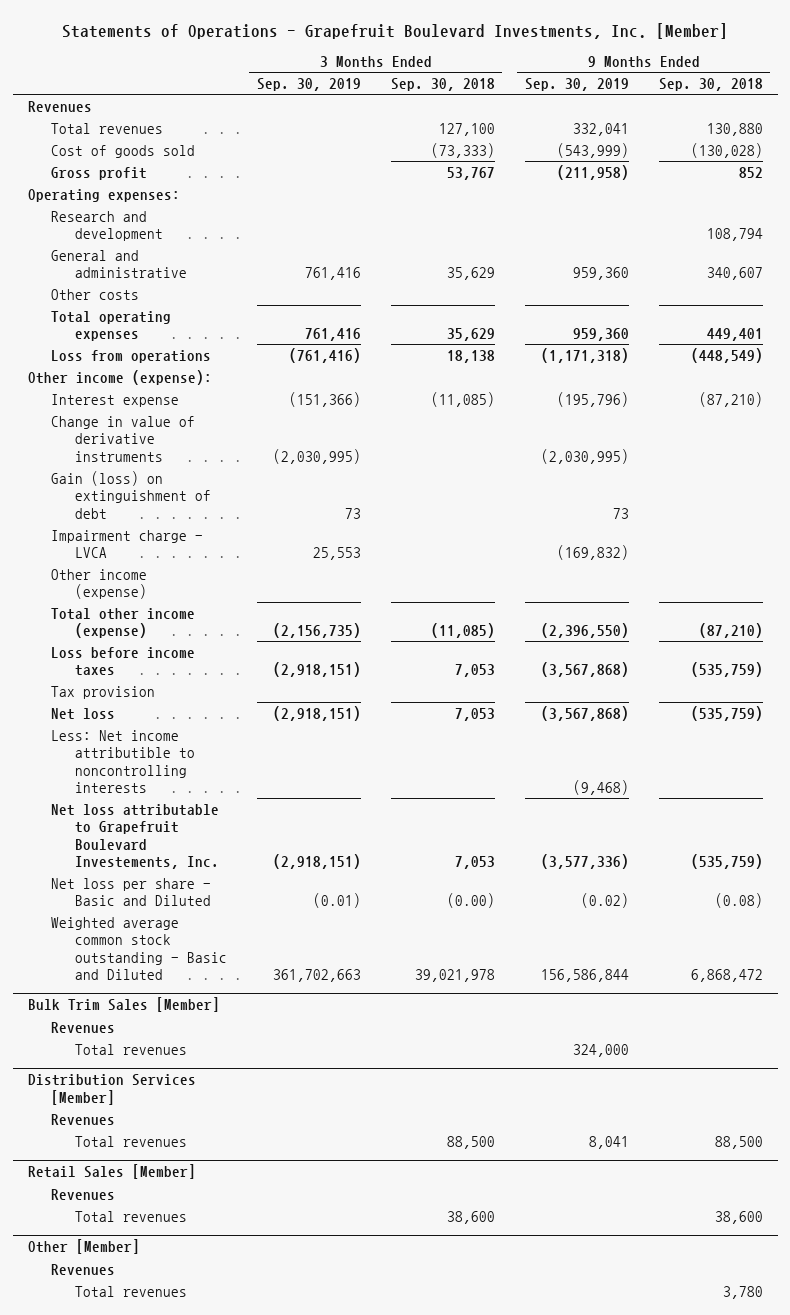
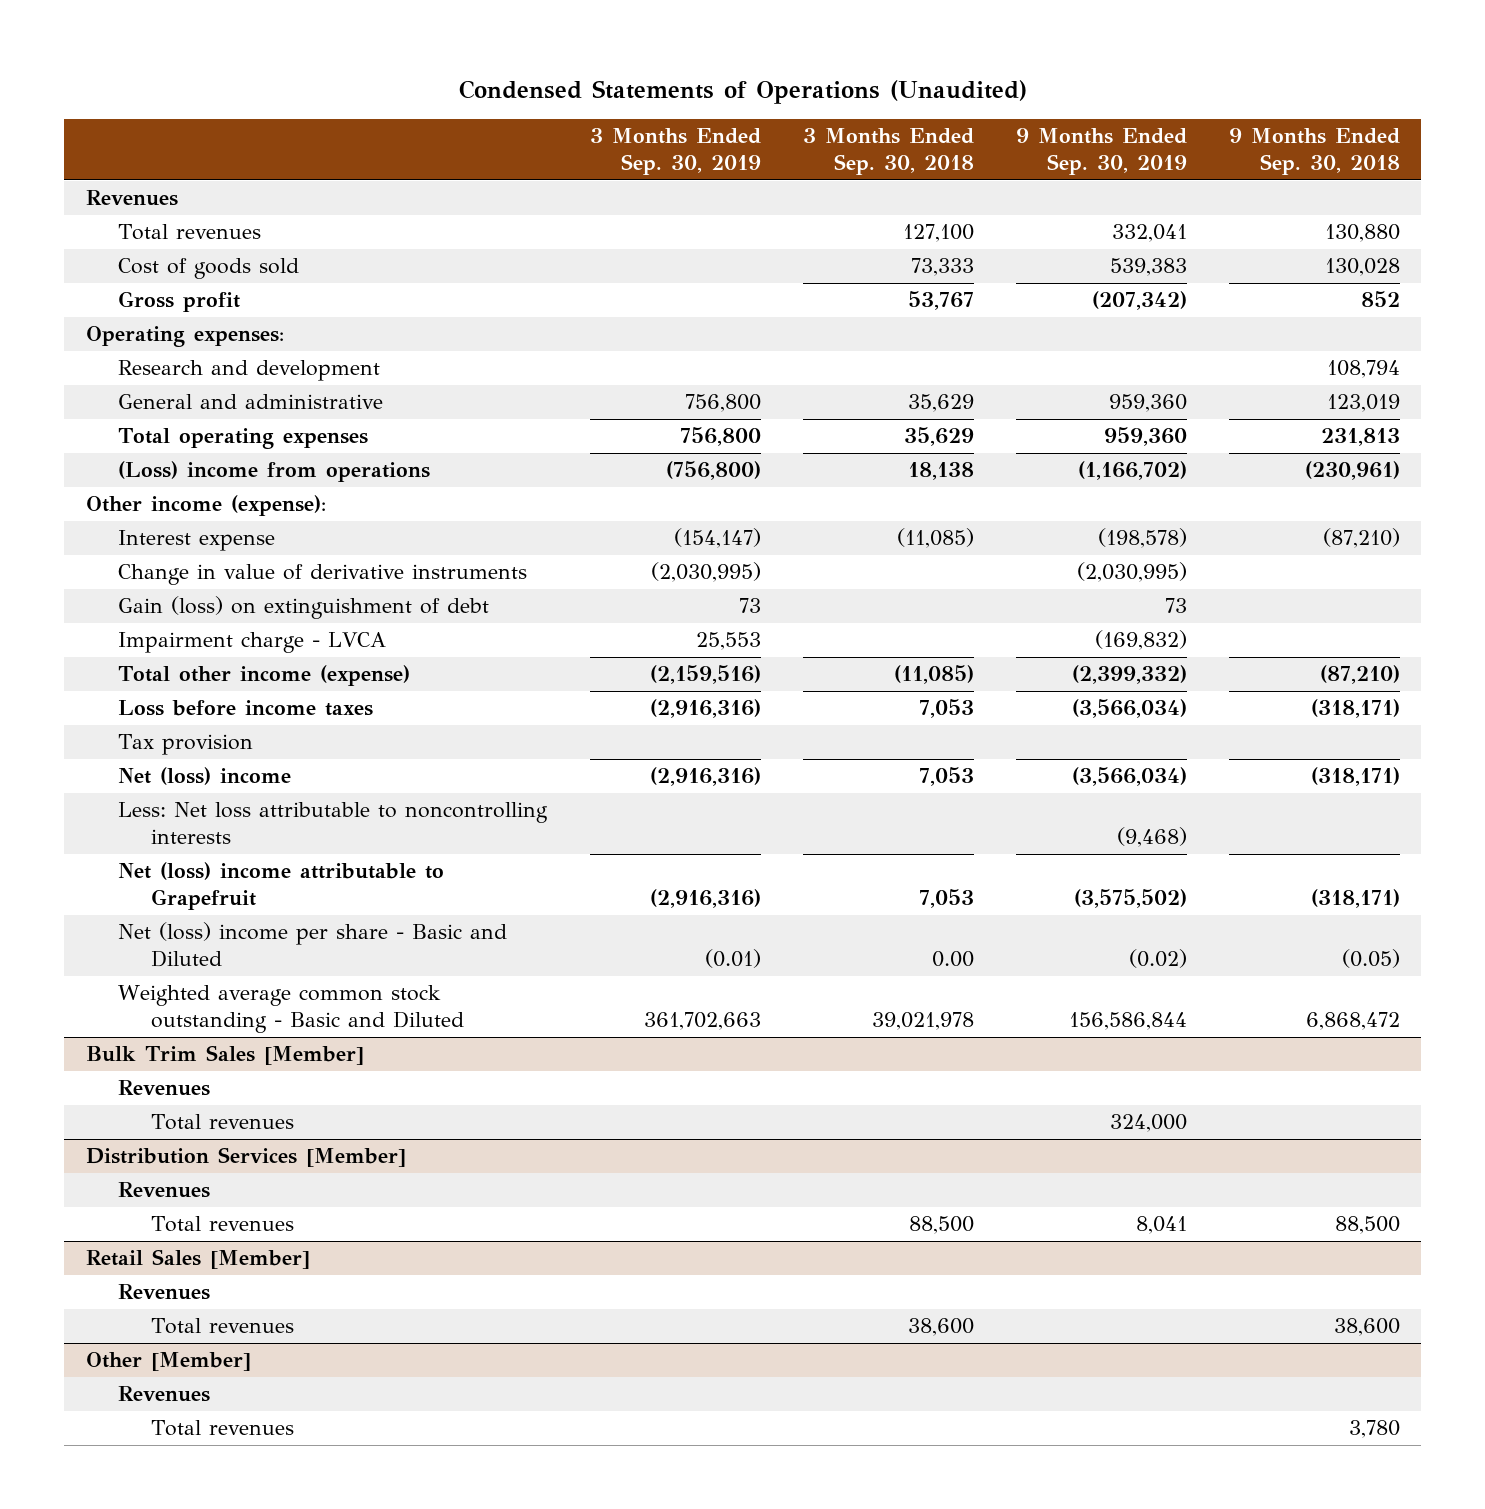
[62,22,729,39] Statements of Operations - Grapefruit Boulevard Investments, Inc. [Member] -> [458,79,1027,104] Condensed Statements of Operations (Unaudited)
[430,142,495,158] (73,333) -> [910,258,974,277] 73,333
[556,142,629,158] (543,999) -> [1109,258,1187,277] 539,383
[690,142,763,158] (130,028) -> [1324,258,1400,277] 130,028
[556,164,629,180] (211,958) -> [1091,291,1187,311] (207,342)
[51,288,140,300] Other costs -> none
[304,267,361,281] 761,416 -> [684,394,761,413] 756,800
[706,267,763,281] 340,607 -> [1326,394,1400,413] 123,019
[304,328,361,342] 761,416 -> [679,427,761,447] 756,800
[706,328,763,342] 449,401 -> [1320,428,1400,447] 231,813
[51,349,212,363] Loss from operations -> [118,461,431,483] (Loss) income from operations
[288,347,361,363] (761,416) -> [665,461,761,481] (756,800)
[540,347,629,363] (1,171,318) -> [1077,461,1187,481] (1,166,702)
[690,347,763,363] (448,549) -> [1304,461,1400,481] (230,961)
[288,391,361,407] (151,366) -> [673,528,761,549] (154,147)
[556,391,629,407] (195,796) -> [1097,528,1187,549] (198,578)
[51,568,148,600] Other income (expense) -> none
[272,623,361,639] (2,156,735) -> [649,665,761,685] (2,159,516)
[540,623,629,639] (2,396,550) -> [1071,665,1187,685] (2,399,332)
[272,662,361,678] (2,918,151) -> [649,699,761,719] (2,916,316)
[540,662,629,678] (3,567,868) -> [1071,699,1187,719] (3,566,034)
[690,662,763,678] (535,759) -> [1310,699,1400,719] (318,171)
[51,707,116,720] Net loss -> [118,767,292,786] Net (loss) income
[272,705,361,721] (2,918,151) -> [649,767,761,787] (2,916,316)
[540,705,629,721] (3,567,868) -> [1071,767,1187,787] (3,566,034)
[690,705,763,721] (535,759) -> [1310,767,1400,787] (318,171)
[51,729,195,794] Less: Net income attributible to noncontrolling interests -> [118,802,549,845] Less: Net loss attributable to noncontrolling interests
[51,803,220,870] Net loss attributable to Grapefruit Boulevard Investements, Inc. -> [118,862,445,911] Net (loss) income attributable to Grapefruit
[272,854,361,870] (2,918,151) -> [649,889,761,909] (2,916,316)
[540,854,629,870] (3,577,336) -> [1073,889,1187,909] (3,575,502)
[690,854,763,870] (535,759) -> [1310,889,1400,909] (318,171)
[51,877,212,907] Net loss per share - Basic and Diluted -> [118,922,508,968] Net (loss) income per share - Basic and Diluted
[446,893,495,909] (0.00) -> [931,951,974,968] 0.00
[714,893,763,909] (0.08) -> [1341,949,1400,969] (0.05)

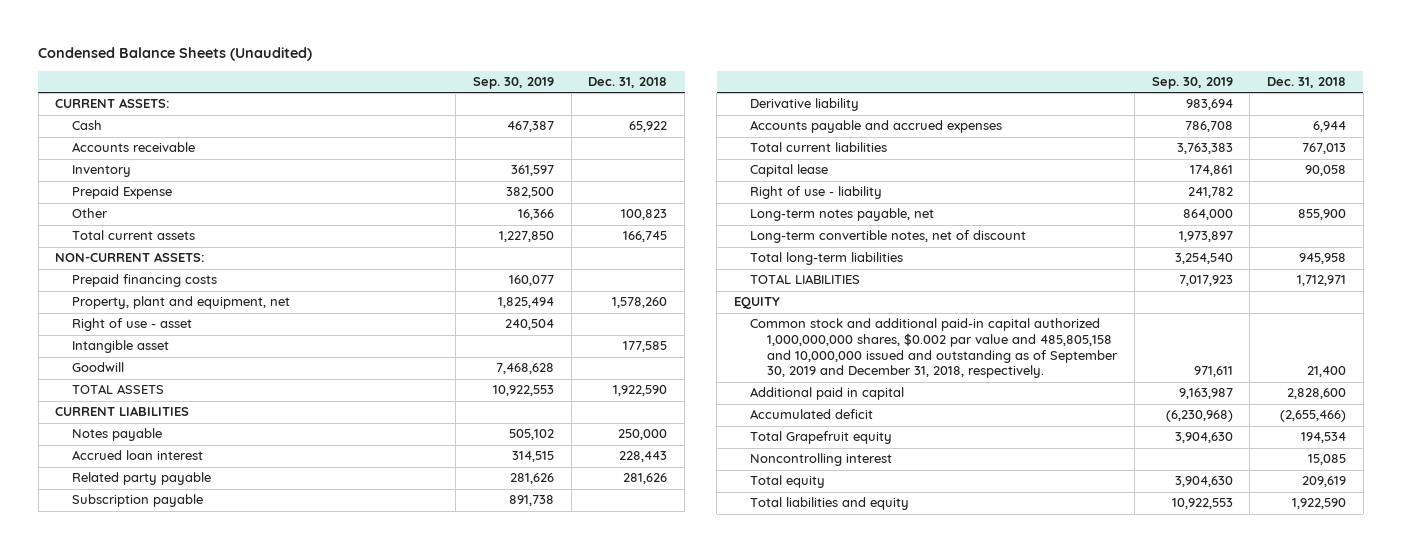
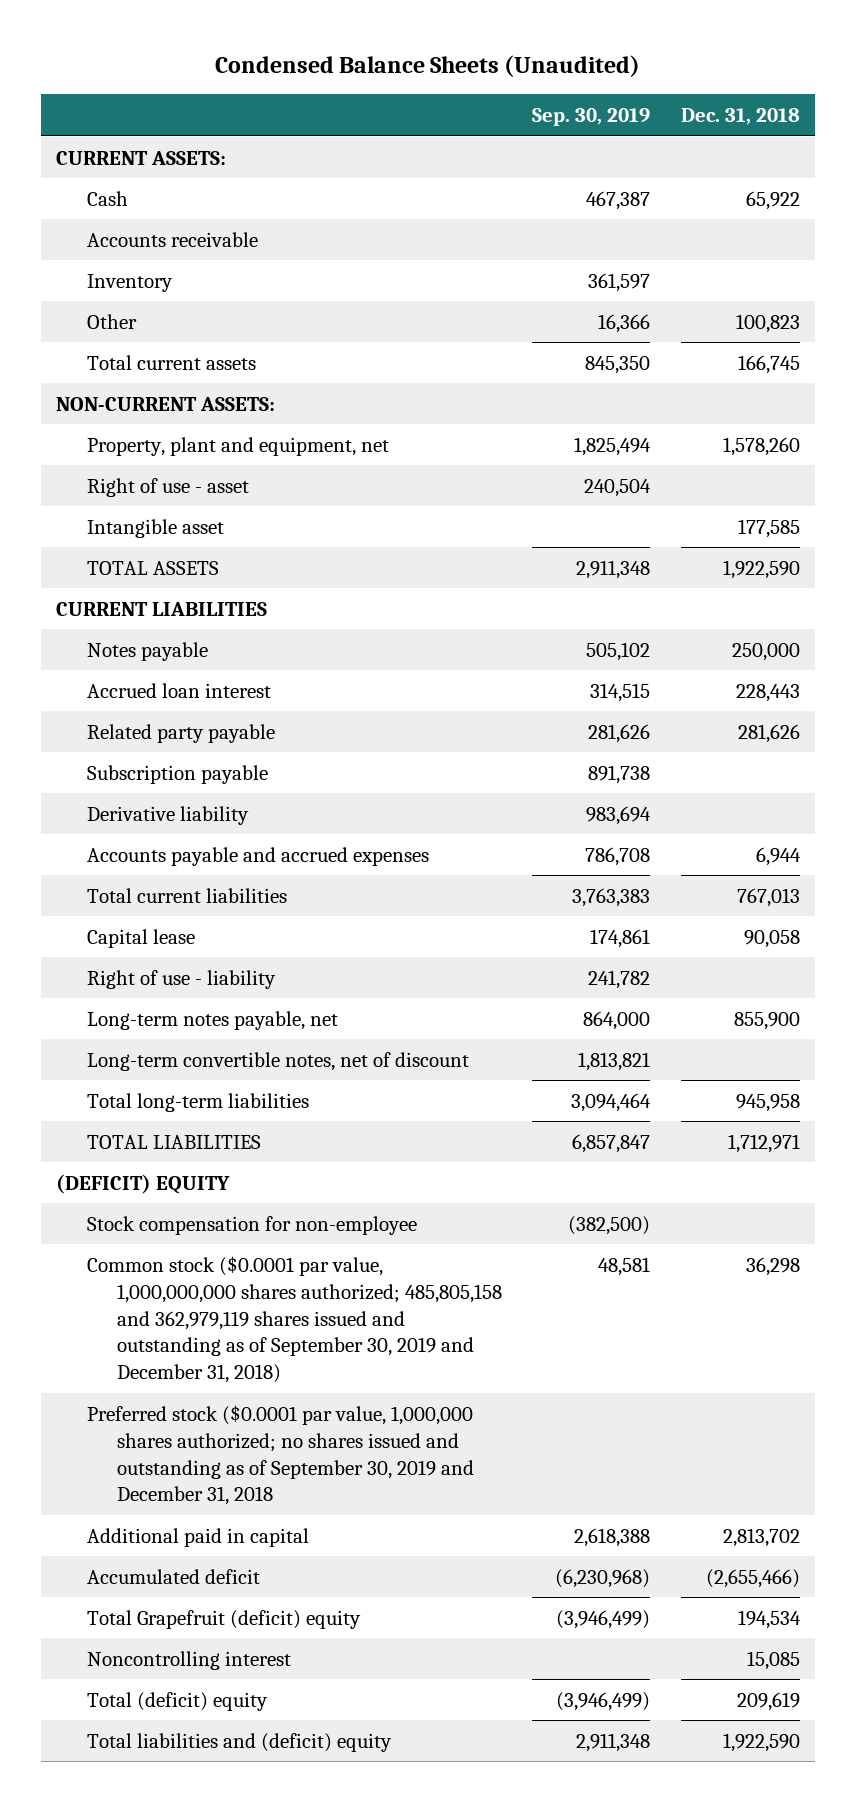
[71,186,172,200] Prepaid Expense -> none
[498,231,554,243] 1,227,850 -> [585,355,651,374] 845,350
[71,274,217,288] Prepaid financing costs -> none
[71,362,124,373] Goodwill -> none
[492,385,554,397] 10,922,553 -> [576,559,651,579] 2,911,348
[1178,231,1233,243] 1,973,897 -> [578,1051,651,1071] 1,813,821
[1174,253,1233,265] 3,254,540 -> [571,1092,652,1112] 3,094,464
[1178,275,1233,287] 7,017,923 -> [572,1133,651,1153] 6,857,847
[733,297,780,310] EQUITY -> [56,1173,231,1194] (DEFICIT) EQUITY
none -> [86,1215,417,1235] Stock compensation for non-employee
[750,318,1119,379] Common stock and additional paid-in capital authorized 1,000,000,000 shares, $0.002 par value and 485,805,158 and 10,000,000 issued and outstanding as of September 30, 2019 and December 31, 2018, respectively. -> [86,1255,503,1384] Common stock ($0.0001 par value, 1,000,000,000 shares authorized; 485,805,158 and 362,979,119 shares issued and outstanding as of September 30, 2019 and December 31, 2018)
[1193,366,1233,378] 971,611 -> [598,1256,651,1276] 48,581
[1306,366,1346,378] 21,400 -> [745,1256,800,1276] 36,298
none -> [86,1404,475,1506] Preferred stock ($0.0001 par value, 1,000,000 shares authorized; no shares issued and outstanding as of September 30, 2019 and December 31, 2018
[1178,388,1233,400] 9,163,987 -> [574,1527,651,1547] 2,618,388
[1286,388,1346,400] 2,828,600 -> [722,1527,800,1547] 2,813,702
[750,431,893,445] Total Grapefruit equity -> [86,1609,361,1629] Total Grapefruit (deficit) equity
[1174,432,1233,444] 3,904,630 -> [556,1609,651,1629] (3,946,499)
[750,475,826,489] Total equity -> [86,1691,268,1711] Total (deficit) equity
[1174,476,1233,488] 3,904,630 -> [556,1691,651,1711] (3,946,499)
[750,497,910,511] Total liabilities and equity -> [86,1732,392,1752] Total liabilities and (deficit) equity
[1171,498,1233,510] 10,922,553 -> [576,1732,651,1752] 2,911,348

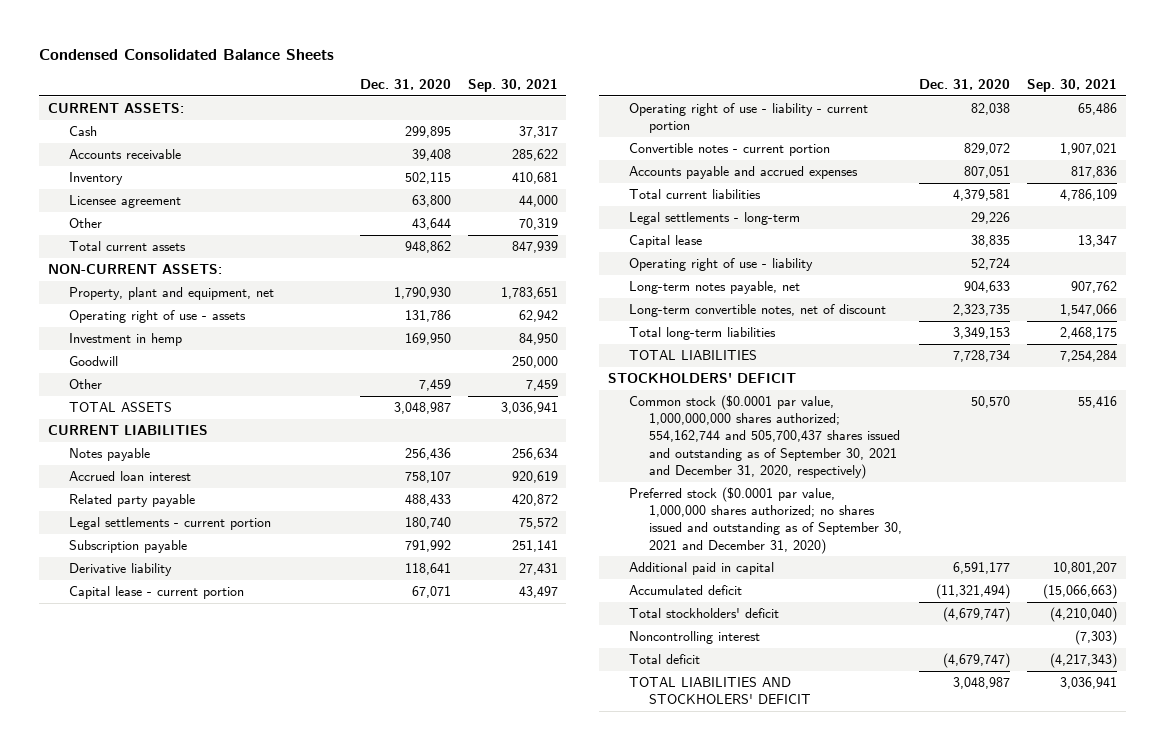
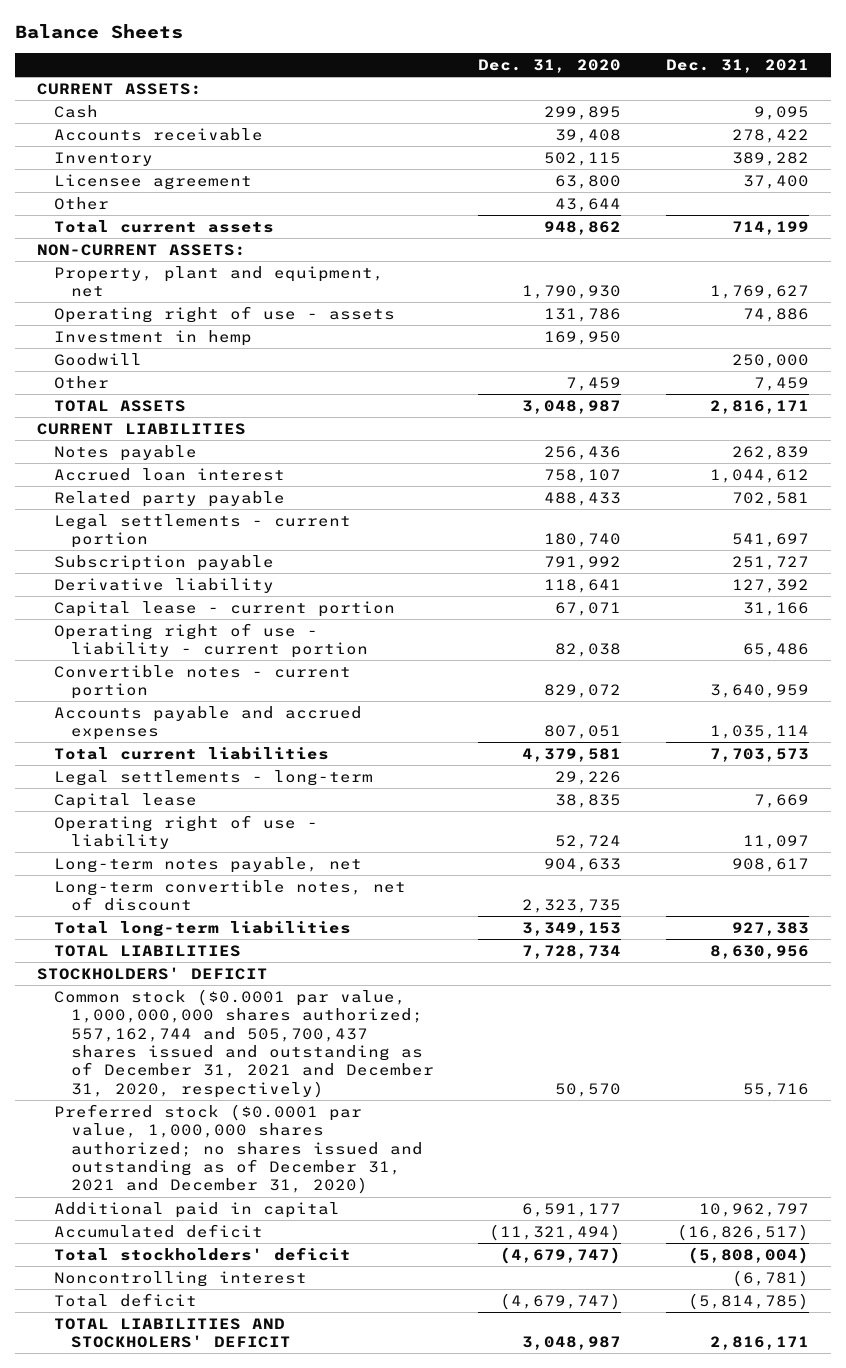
[39,49,335,61] Condensed Consolidated Balance Sheets -> [14,24,183,40] Balance Sheets
[467,79,558,93] Sep. 30, 2021 -> none
none -> [665,59,809,74] Dec. 31, 2021
[628,394,901,479] Common stock ($0.0001 par value, 1,000,000,000 shares authorized; 554,162,744 and 505,700,437 shares issued and outstanding as of September 30, 2021 and December 31, 2020, respectively) -> [53,988,434,1098] Common stock ($0.0001 par value, 1,000,000,000 shares authorized; 557,162,744 and 505,700,437 shares issued and outstanding as of December 31, 2021 and December 31, 2020, respectively)
[628,486,903,554] Preferred stock ($0.0001 par value, 1,000,000 shares authorized; no shares issued and outstanding as of September 30, 2021 and December 31, 2020) -> [53,1103,423,1195] Preferred stock ($0.0001 par value, 1,000,000 shares authorized; no shares issued and outstanding as of December 31, 2021 and December 31, 2020)

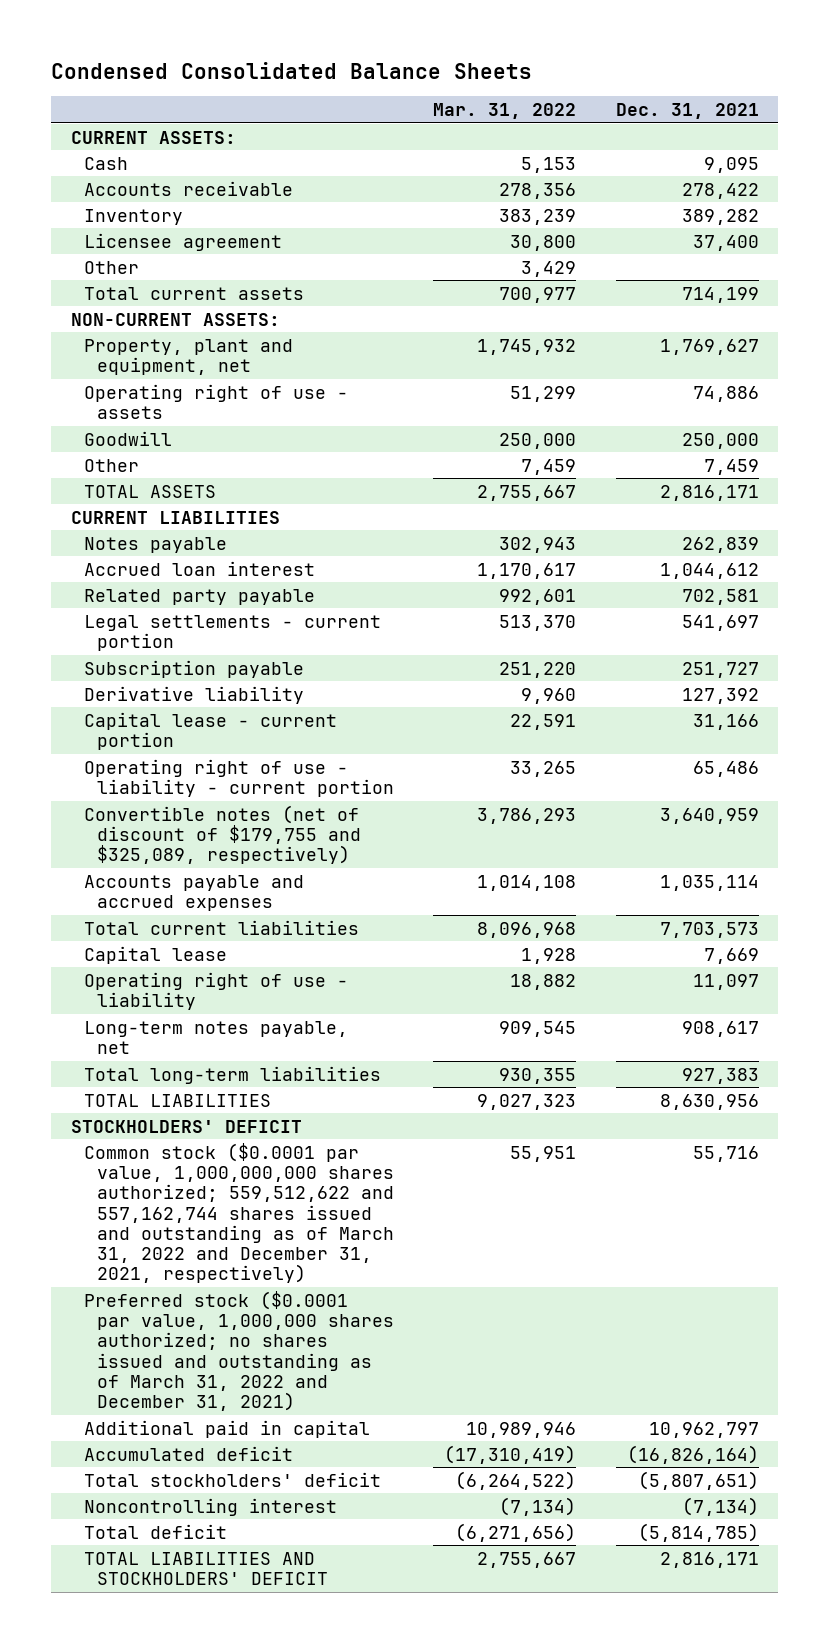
[14,24,183,40] Balance Sheets -> [51,61,533,79] Condensed Consolidated Balance Sheets
[478,59,622,74] Dec. 31, 2020 -> none
none -> [433,102,577,119] Mar. 31, 2022
[53,329,252,346] Investment in hemp -> none
[53,664,351,700] Convertible notes - current portion -> [83,804,361,865] Convertible notes (net of discount of $179,755 and $325,089, respectively)
[53,769,373,786] Legal settlements - long-term -> none
[53,879,406,912] Long-term convertible notes, net of discount -> none
[53,988,434,1098] Common stock ($0.0001 par value, 1,000,000,000 shares authorized; 557,162,744 and 505,700,437 shares issued and outstanding as of December 31, 2021 and December 31, 2020, respectively) -> [83,1142,394,1284] Common stock ($0.0001 par value, 1,000,000,000 shares authorized; 559,512,622 and 557,162,744 shares issued and outstanding as of March 31, 2022 and December 31, 2021, respectively)
[53,1103,423,1195] Preferred stock ($0.0001 par value, 1,000,000 shares authorized; no shares issued and outstanding as of December 31, 2021 and December 31, 2020) -> [83,1290,394,1412] Preferred stock ($0.0001 par value, 1,000,000 shares authorized; no shares issued and outstanding as of March 31, 2022 and December 31, 2021)
[676,1223,809,1241] (16,826,517) -> [626,1444,759,1464] (16,826,164)
[687,1246,809,1264] (5,808,004) -> [637,1470,759,1490] (5,807,651)
[731,1269,809,1287] (6,781) -> [681,1496,759,1516] (7,134)
[53,1317,291,1349] TOTAL LIABILITIES AND STOCKHOLERS' DEFICIT -> [83,1551,328,1585] TOTAL LIABILITIES AND STOCKHOLDERS' DEFICIT

